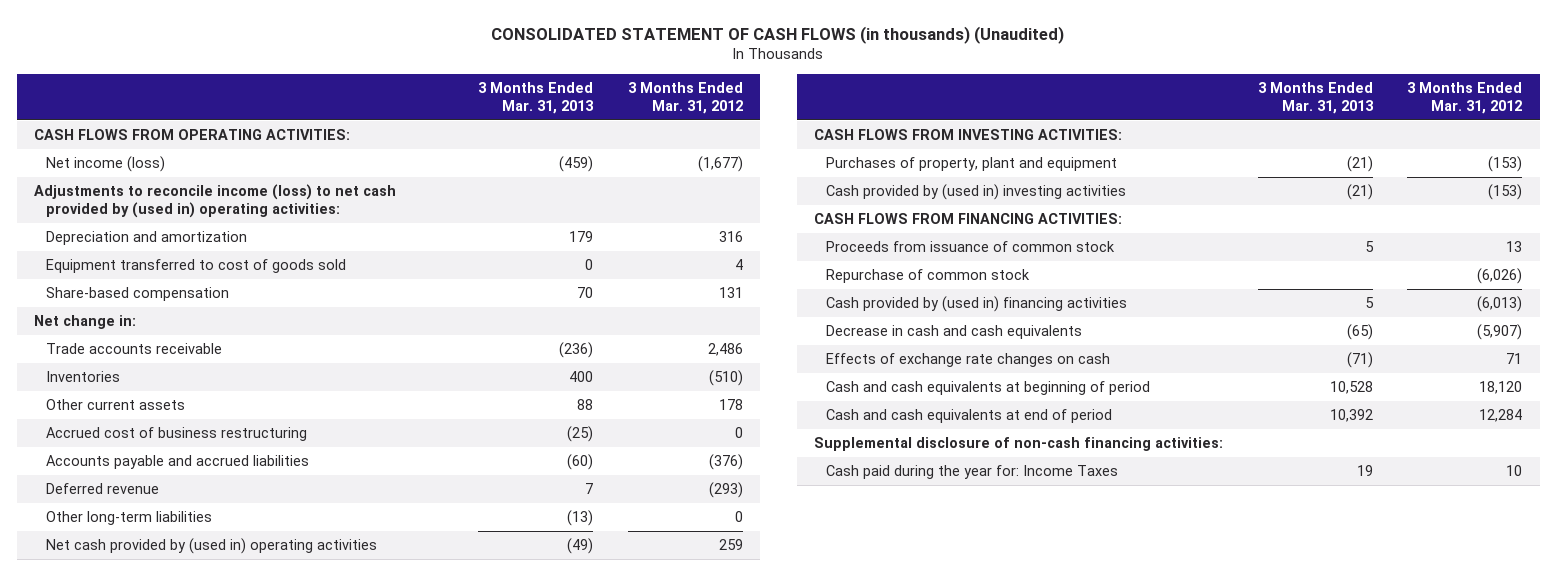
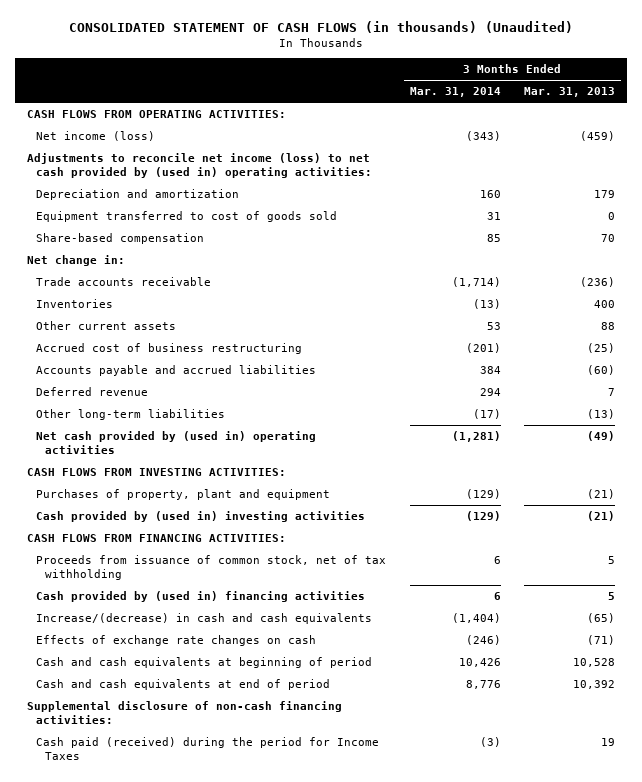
[627,81,743,115] 3 Months Ended Mar. 31, 2012 -> none
none -> [409,87,501,98] Mar. 31, 2014
[34,184,397,219] Adjustments to reconcile income (loss) to net cash provided by (used in) operating activities: -> [26,152,372,179] Adjustments to reconcile net income (loss) to net cash provided by (used in) operating activities:
[825,269,1030,284] Repurchase of common stock -> none
[825,241,1115,253] Proceeds from issuance of common stock -> [35,554,386,581] Proceeds from issuance of common stock, net of tax withholding
[825,325,1082,340] Decrease in cash and cash equivalents -> [35,612,372,624] Increase/(decrease) in cash and cash equivalents
[825,465,1118,480] Cash paid during the year for: Income Taxes -> [35,736,379,761] Cash paid (received) during the period for Income Taxes

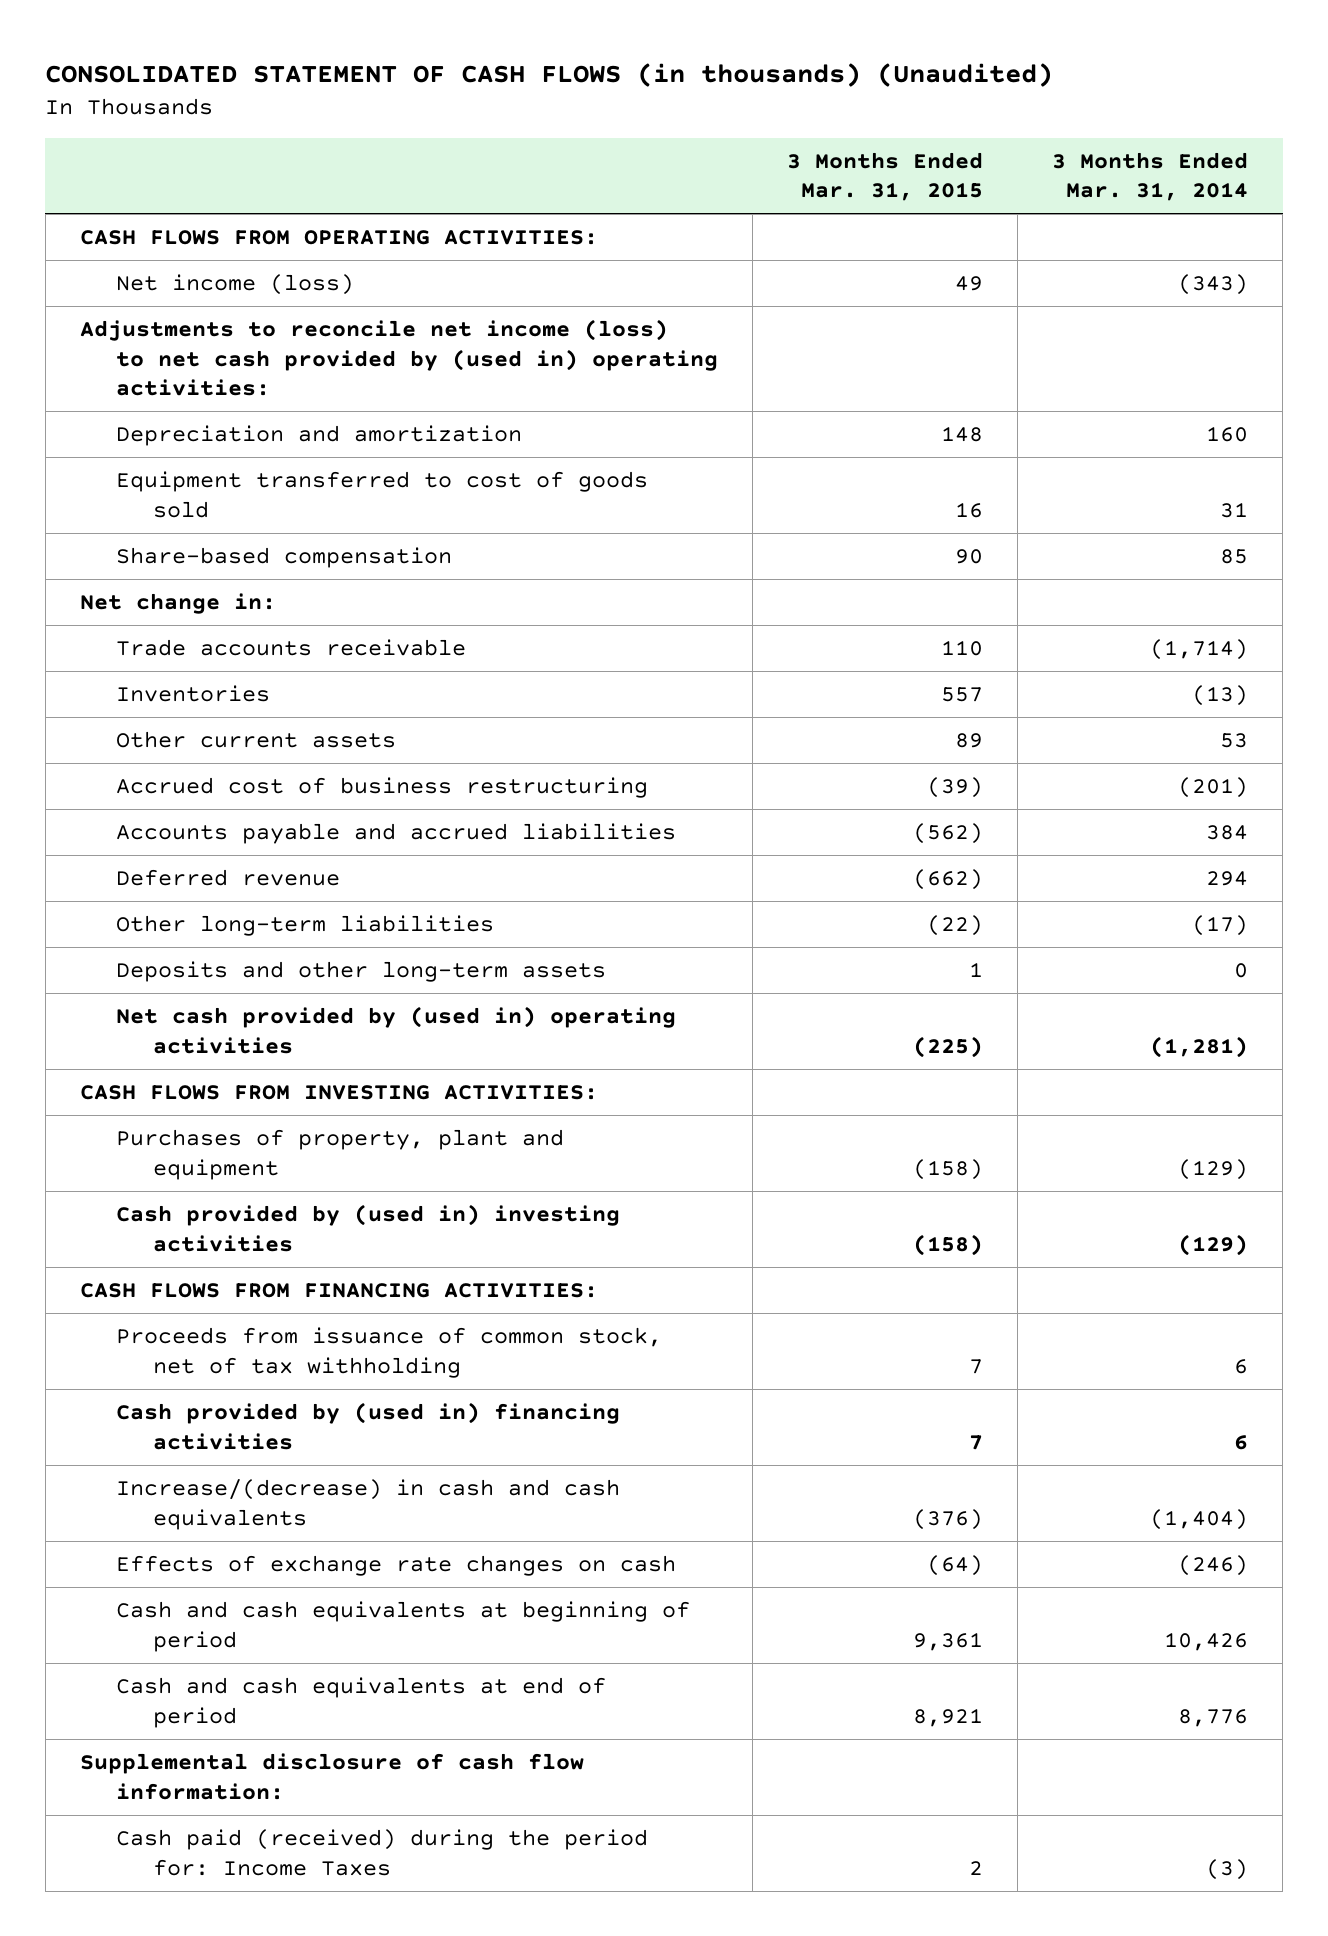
[524,87,616,98] Mar. 31, 2013 -> none
none -> [787,151,984,202] 3 Months Ended Mar. 31, 2015
none -> [116,960,607,982] Deposits and other long-term assets
[26,700,342,725] Supplemental disclosure of non-cash financing activities: -> [79,1752,584,1800] Supplemental disclosure of cash flow information:
[35,736,379,761] Cash paid (received) during the period for Income Taxes -> [116,1828,649,1876] Cash paid (received) during the period for: Income Taxes

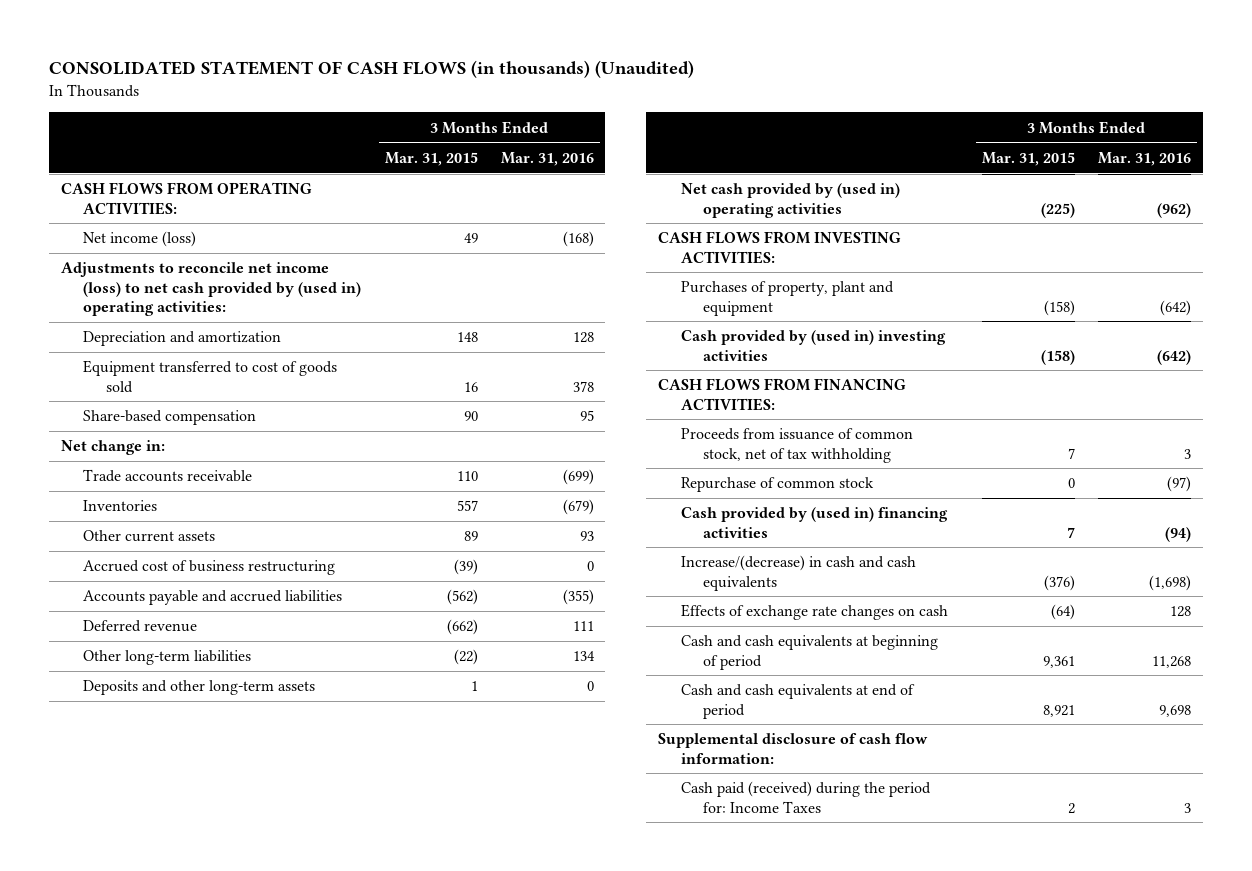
[1052,151,1249,202] 3 Months Ended Mar. 31, 2014 -> none
none -> [500,151,594,166] Mar. 31, 2016
none -> [680,477,874,493] Repurchase of common stock

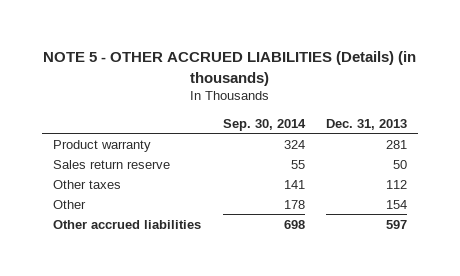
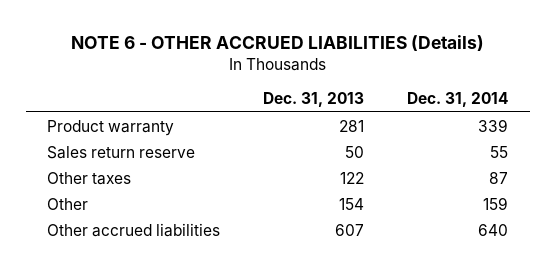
[43,51,417,86] NOTE 5 - OTHER ACCRUED LIABILITIES (Details) (in thousands) -> [70,35,484,52] NOTE 6 - OTHER ACCRUED LIABILITIES (Details)
[222,118,306,131] Sep. 30, 2014 -> none
none -> [407,92,509,108] Dec. 31, 2014
[386,179,408,189] 112 -> [340,171,365,184] 122
[386,219,408,229] 597 -> [335,223,365,236] 607

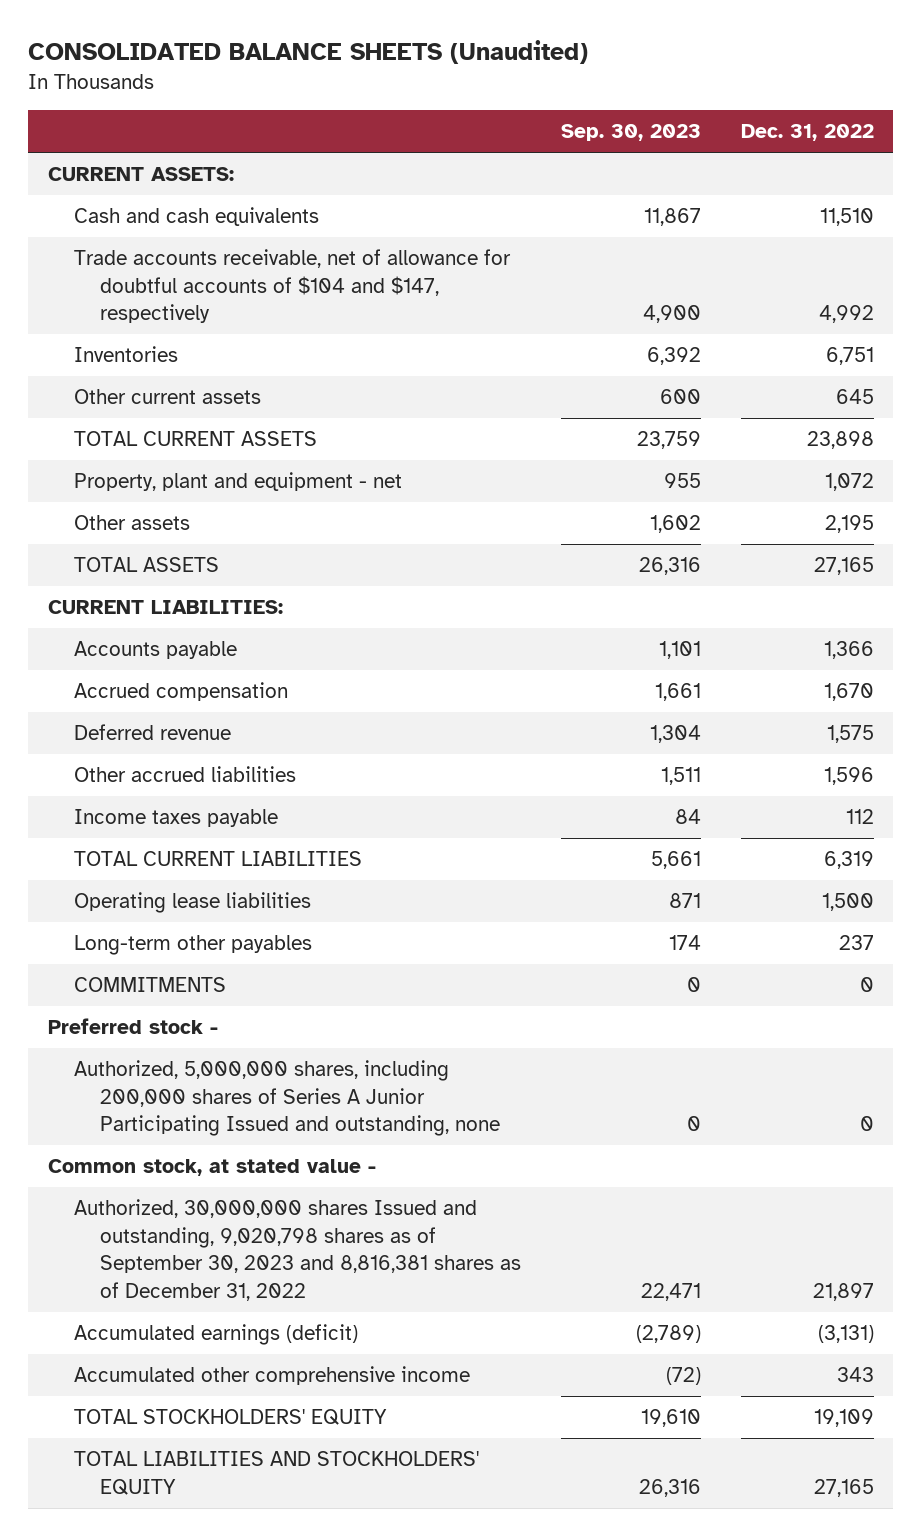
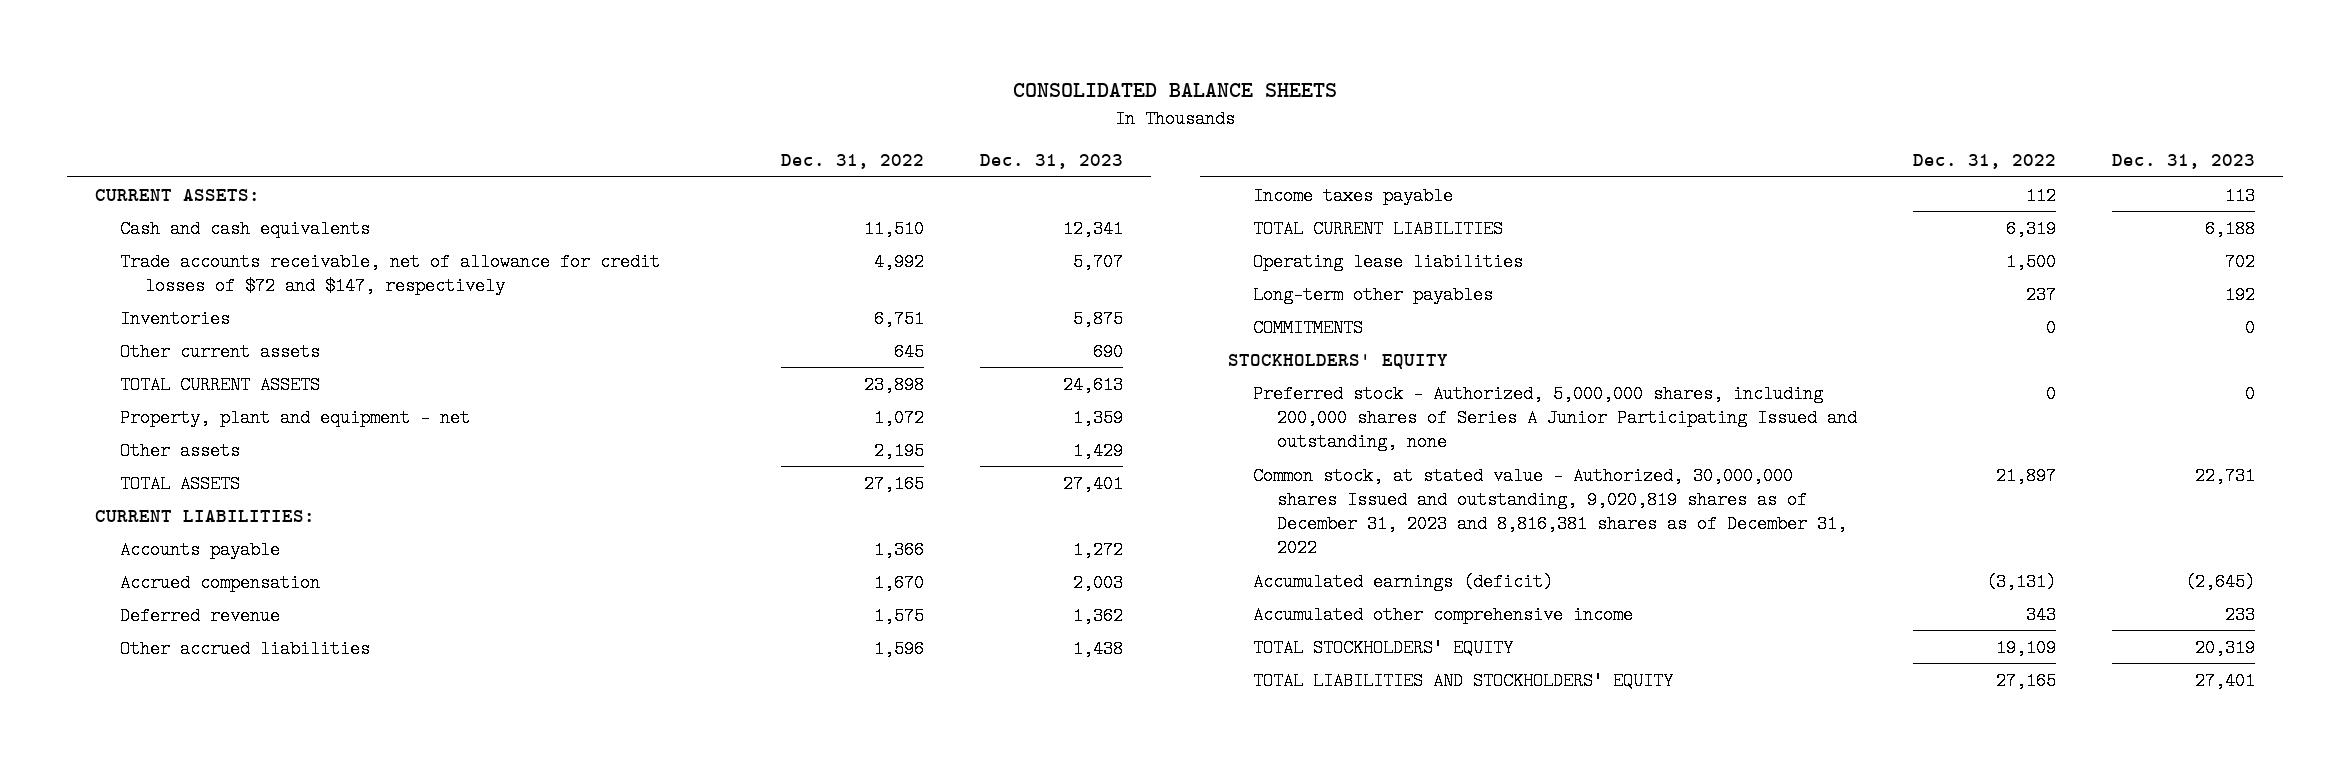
[27,40,588,65] CONSOLIDATED BALANCE SHEETS (Unaudited) -> [1013,83,1338,98] CONSOLIDATED BALANCE SHEETS
[560,124,701,142] Sep. 30, 2023 -> none
none -> [979,154,1123,170] Dec. 31, 2023
[73,249,511,324] Trade accounts receivable, net of allowance for doubtful accounts of $104 and $147, respectively -> [119,252,660,295] Trade accounts receivable, net of allowance for credit losses of $72 and $147, respectively
[47,1018,218,1035] Preferred stock - -> none
[47,1159,376,1177] Common stock, at stated value - -> none
none -> [1227,353,1448,369] STOCKHOLDERS' EQUITY
[73,1060,500,1137] Authorized, 5,000,000 shares, including 200,000 shares of Series A Junior Participating Issued and outstanding, none -> [1252,384,1858,451] Preferred stock - Authorized, 5,000,000 shares, including 200,000 shares of Series A Junior Participating Issued and outstanding, none
[73,1199,521,1301] Authorized, 30,000,000 shares Issued and outstanding, 9,020,798 shares as of September 30, 2023 and 8,816,381 shares as of December 31, 2022 -> [1252,466,1848,557] Common stock, at stated value - Authorized, 30,000,000 shares Issued and outstanding, 9,020,819 shares as of December 31, 2023 and 8,816,381 shares as of December 31, 2022

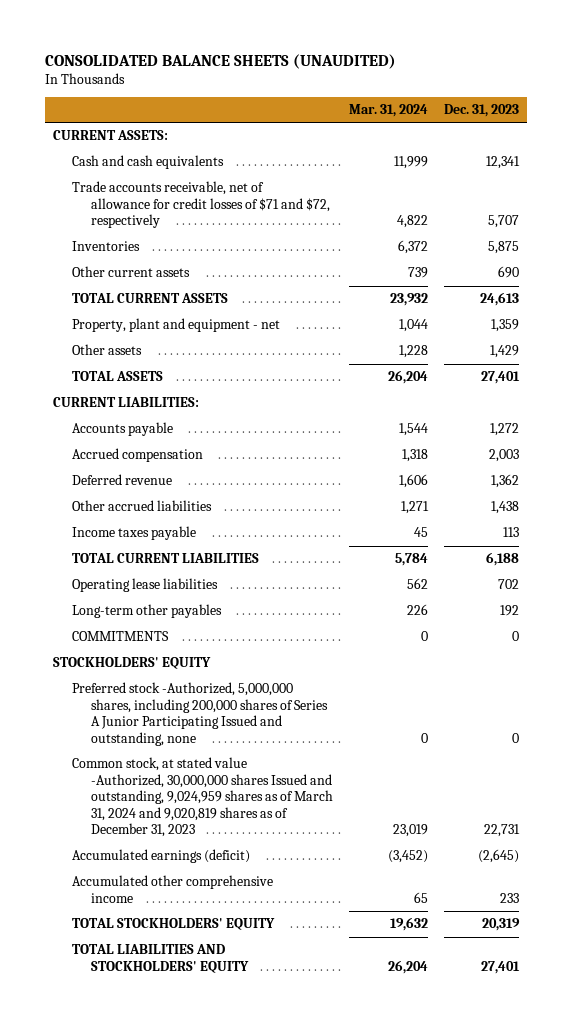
[1013,83,1338,98] CONSOLIDATED BALANCE SHEETS -> [45,53,397,69] CONSOLIDATED BALANCE SHEETS (UNAUDITED)
[780,154,924,170] Dec. 31, 2022 -> none
none -> [348,104,428,118] Mar. 31, 2024
[119,252,660,295] Trade accounts receivable, net of allowance for credit losses of $72 and $147, respectively -> [71,181,330,229] Trade accounts receivable, net of allowance for credit losses of $71 and $72, respectively
[1252,384,1858,451] Preferred stock - Authorized, 5,000,000 shares, including 200,000 shares of Series A Junior Participating Issued and outstanding, none -> [71,682,328,746] Preferred stock -Authorized, 5,000,000 shares, including 200,000 shares of Series A Junior Participating Issued and outstanding, none
[1252,466,1848,557] Common stock, at stated value - Authorized, 30,000,000 shares Issued and outstanding, 9,020,819 shares as of December 31, 2023 and 8,816,381 shares as of December 31, 2022 -> [71,757,333,838] Common stock, at stated value -Authorized, 30,000,000 shares Issued and outstanding, 9,024,959 shares as of March 31, 2024 and 9,020,819 shares as of December 31, 2023

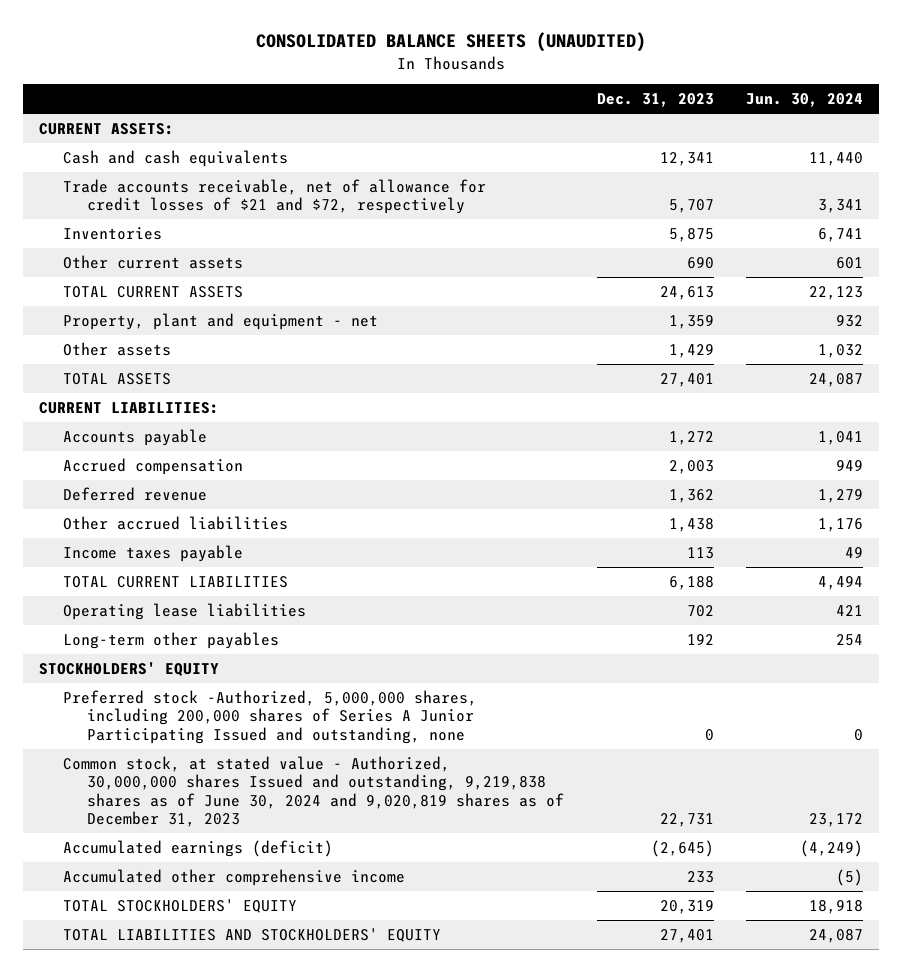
[348,104,428,118] Mar. 31, 2024 -> none
none -> [745,93,863,108] Jun. 30, 2024
[71,181,330,229] Trade accounts receivable, net of allowance for credit losses of $71 and $72, respectively -> [63,178,487,215] Trade accounts receivable, net of allowance for credit losses of $21 and $72, respectively
[71,631,169,642] COMMITMENTS -> none
[71,757,333,838] Common stock, at stated value -Authorized, 30,000,000 shares Issued and outstanding, 9,024,959 shares as of March 31, 2024 and 9,020,819 shares as of December 31, 2023 -> [63,755,565,828] Common stock, at stated value - Authorized, 30,000,000 shares Issued and outstanding, 9,219,838 shares as of June 30, 2024 and 9,020,819 shares as of December 31, 2023

